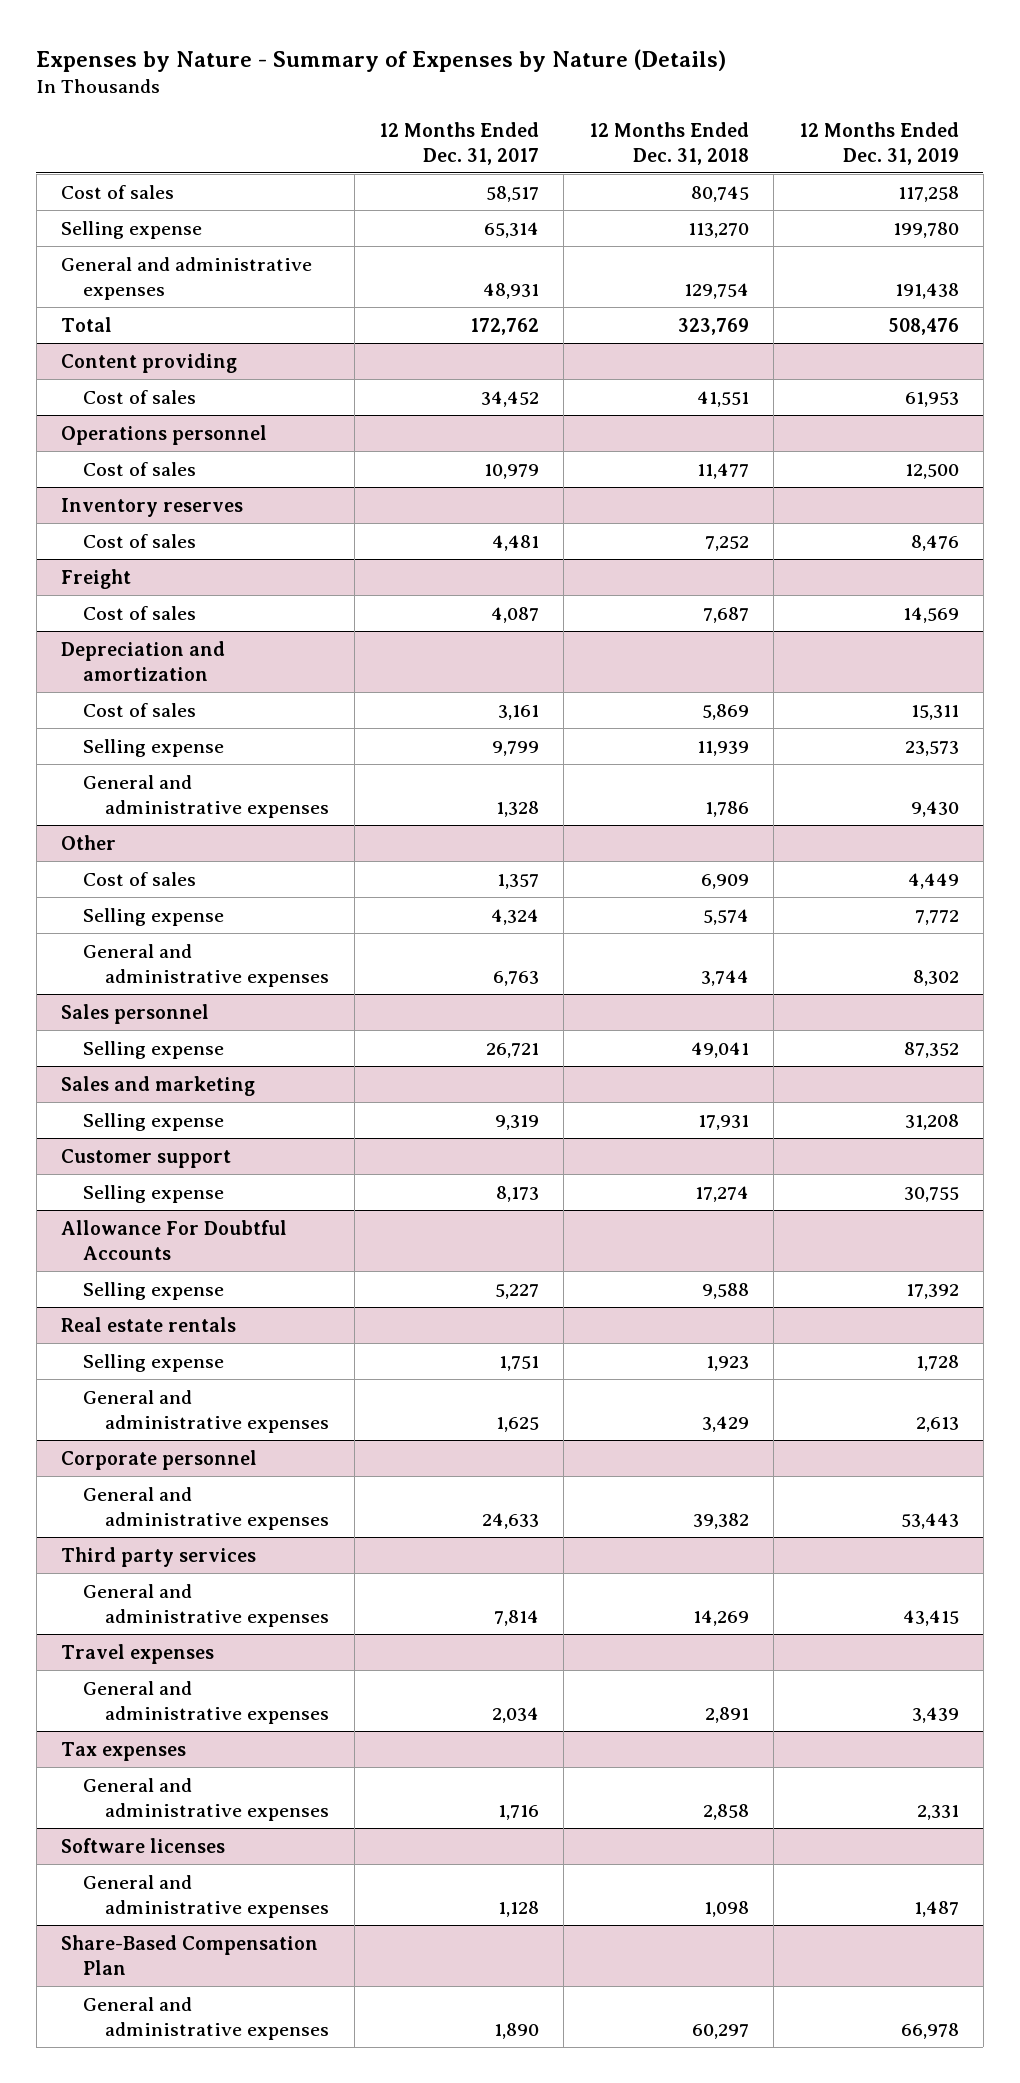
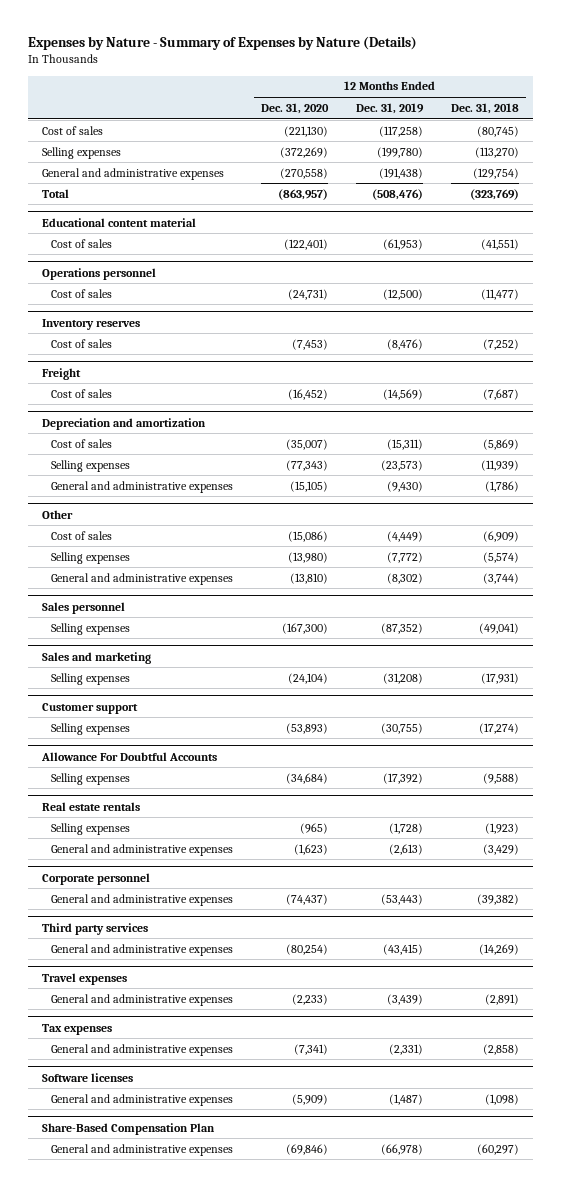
[379,121,540,165] 12 Months Ended Dec. 31, 2017 -> none
none -> [261,102,330,114] Dec. 31, 2020
[61,352,238,373] Content providing -> none
[690,185,749,202] 80,745 -> [477,125,520,137] (80,745)
[897,185,959,202] 117,258 -> [379,125,424,137] (117,258)
[61,220,203,239] Selling expense -> [41,146,121,159] Selling expenses
[687,222,749,238] 113,270 -> [475,146,520,158] (113,270)
[892,221,959,238] 199,780 -> [377,146,424,158] (199,780)
[683,282,749,299] 129,754 -> [473,167,520,179] (129,754)
[894,282,959,299] 191,438 -> [379,167,424,179] (191,438)
[677,317,749,335] 323,769 -> [470,188,520,200] (323,769)
[887,317,959,335] 508,476 -> [372,188,424,200] (508,476)
none -> [41,217,196,227] Educational content material
[696,390,749,407] 41,551 -> [481,238,520,250] (41,551)
[904,391,959,407] 61,953 -> [383,238,424,250] (61,953)
[696,462,749,479] 11,477 -> [481,288,520,300] (11,477)
[904,463,959,479] 12,500 -> [383,288,424,300] (12,500)
[704,535,749,551] 7,252 -> [483,338,520,350] (7,252)
[910,534,959,551] 8,476 -> [387,338,424,350] (8,476)
[702,606,749,623] 7,687 -> [483,388,520,400] (7,687)
[902,606,959,623] 14,569 -> [383,388,424,400] (14,569)
[701,703,749,720] 5,869 -> [483,438,520,450] (5,869)
[910,704,959,720] 15,311 -> [387,438,424,450] (15,311)
[83,738,225,757] Selling expense -> [51,459,131,472] Selling expenses
[696,740,749,756] 11,939 -> [481,459,520,471] (11,939)
[904,740,959,756] 23,573 -> [381,459,424,471] (23,573)
[704,800,749,817] 1,786 -> [485,480,520,492] (1,786)
[910,800,959,817] 9,430 -> [387,480,424,492] (9,430)
[700,873,749,889] 6,909 -> [483,530,520,542] (6,909)
[907,872,959,889] 4,449 -> [387,530,424,542] (4,449)
[83,907,225,926] Selling expense -> [51,551,131,564] Selling expenses
[702,908,749,925] 5,574 -> [483,551,520,563] (5,574)
[914,909,959,925] 7,772 -> [387,551,424,563] (7,772)
[700,969,749,986] 3,744 -> [483,572,520,584] (3,744)
[912,969,959,986] 8,302 -> [387,572,424,584] (8,302)
[83,1040,225,1059] Selling expense -> [51,622,131,635] Selling expenses
[690,1041,749,1058] 49,041 -> [479,622,520,634] (49,041)
[903,1041,959,1058] 87,352 -> [381,622,424,634] (87,352)
[83,1112,225,1131] Selling expense -> [51,672,131,685] Selling expenses
[697,1114,749,1130] 17,931 -> [481,672,520,684] (17,931)
[904,1113,959,1130] 31,208 -> [383,672,424,684] (31,208)
[83,1184,225,1203] Selling expense -> [51,722,131,735] Selling expenses
[694,1185,749,1202] 17,274 -> [479,722,520,734] (17,274)
[903,1186,959,1202] 30,755 -> [381,722,424,734] (30,755)
[83,1281,225,1300] Selling expense -> [51,772,131,785] Selling expenses
[701,1282,749,1299] 9,588 -> [483,772,520,784] (9,588)
[905,1283,959,1299] 17,392 -> [383,772,424,784] (17,392)
[83,1353,225,1372] Selling expense -> [51,822,131,835] Selling expenses
[705,1355,749,1371] 1,923 -> [485,822,520,834] (1,923)
[915,1354,959,1371] 1,728 -> [389,822,424,834] (1,728)
[701,1415,749,1432] 3,429 -> [483,843,520,855] (3,429)
[915,1416,959,1432] 2,613 -> [389,843,424,855] (2,613)
[692,1512,749,1529] 39,382 -> [477,893,520,905] (39,382)
[900,1512,959,1529] 53,443 -> [381,893,424,905] (53,443)
[692,1609,749,1626] 14,269 -> [479,943,520,955] (14,269)
[902,1609,959,1626] 43,415 -> [383,943,424,955] (43,415)
[704,1706,749,1723] 2,891 -> [485,993,520,1005] (2,891)
[911,1706,959,1723] 3,439 -> [387,993,424,1005] (3,439)
[702,1803,749,1820] 2,858 -> [483,1043,520,1055] (2,858)
[916,1804,959,1820] 2,331 -> [389,1043,424,1055] (2,331)
[703,1900,749,1917] 1,098 -> [485,1093,520,1105] (1,098)
[913,1900,959,1917] 1,487 -> [389,1093,424,1105] (1,487)
[691,2023,749,2039] 60,297 -> [477,1143,520,1155] (60,297)
[900,2022,959,2039] 66,978 -> [381,1143,424,1155] (66,978)

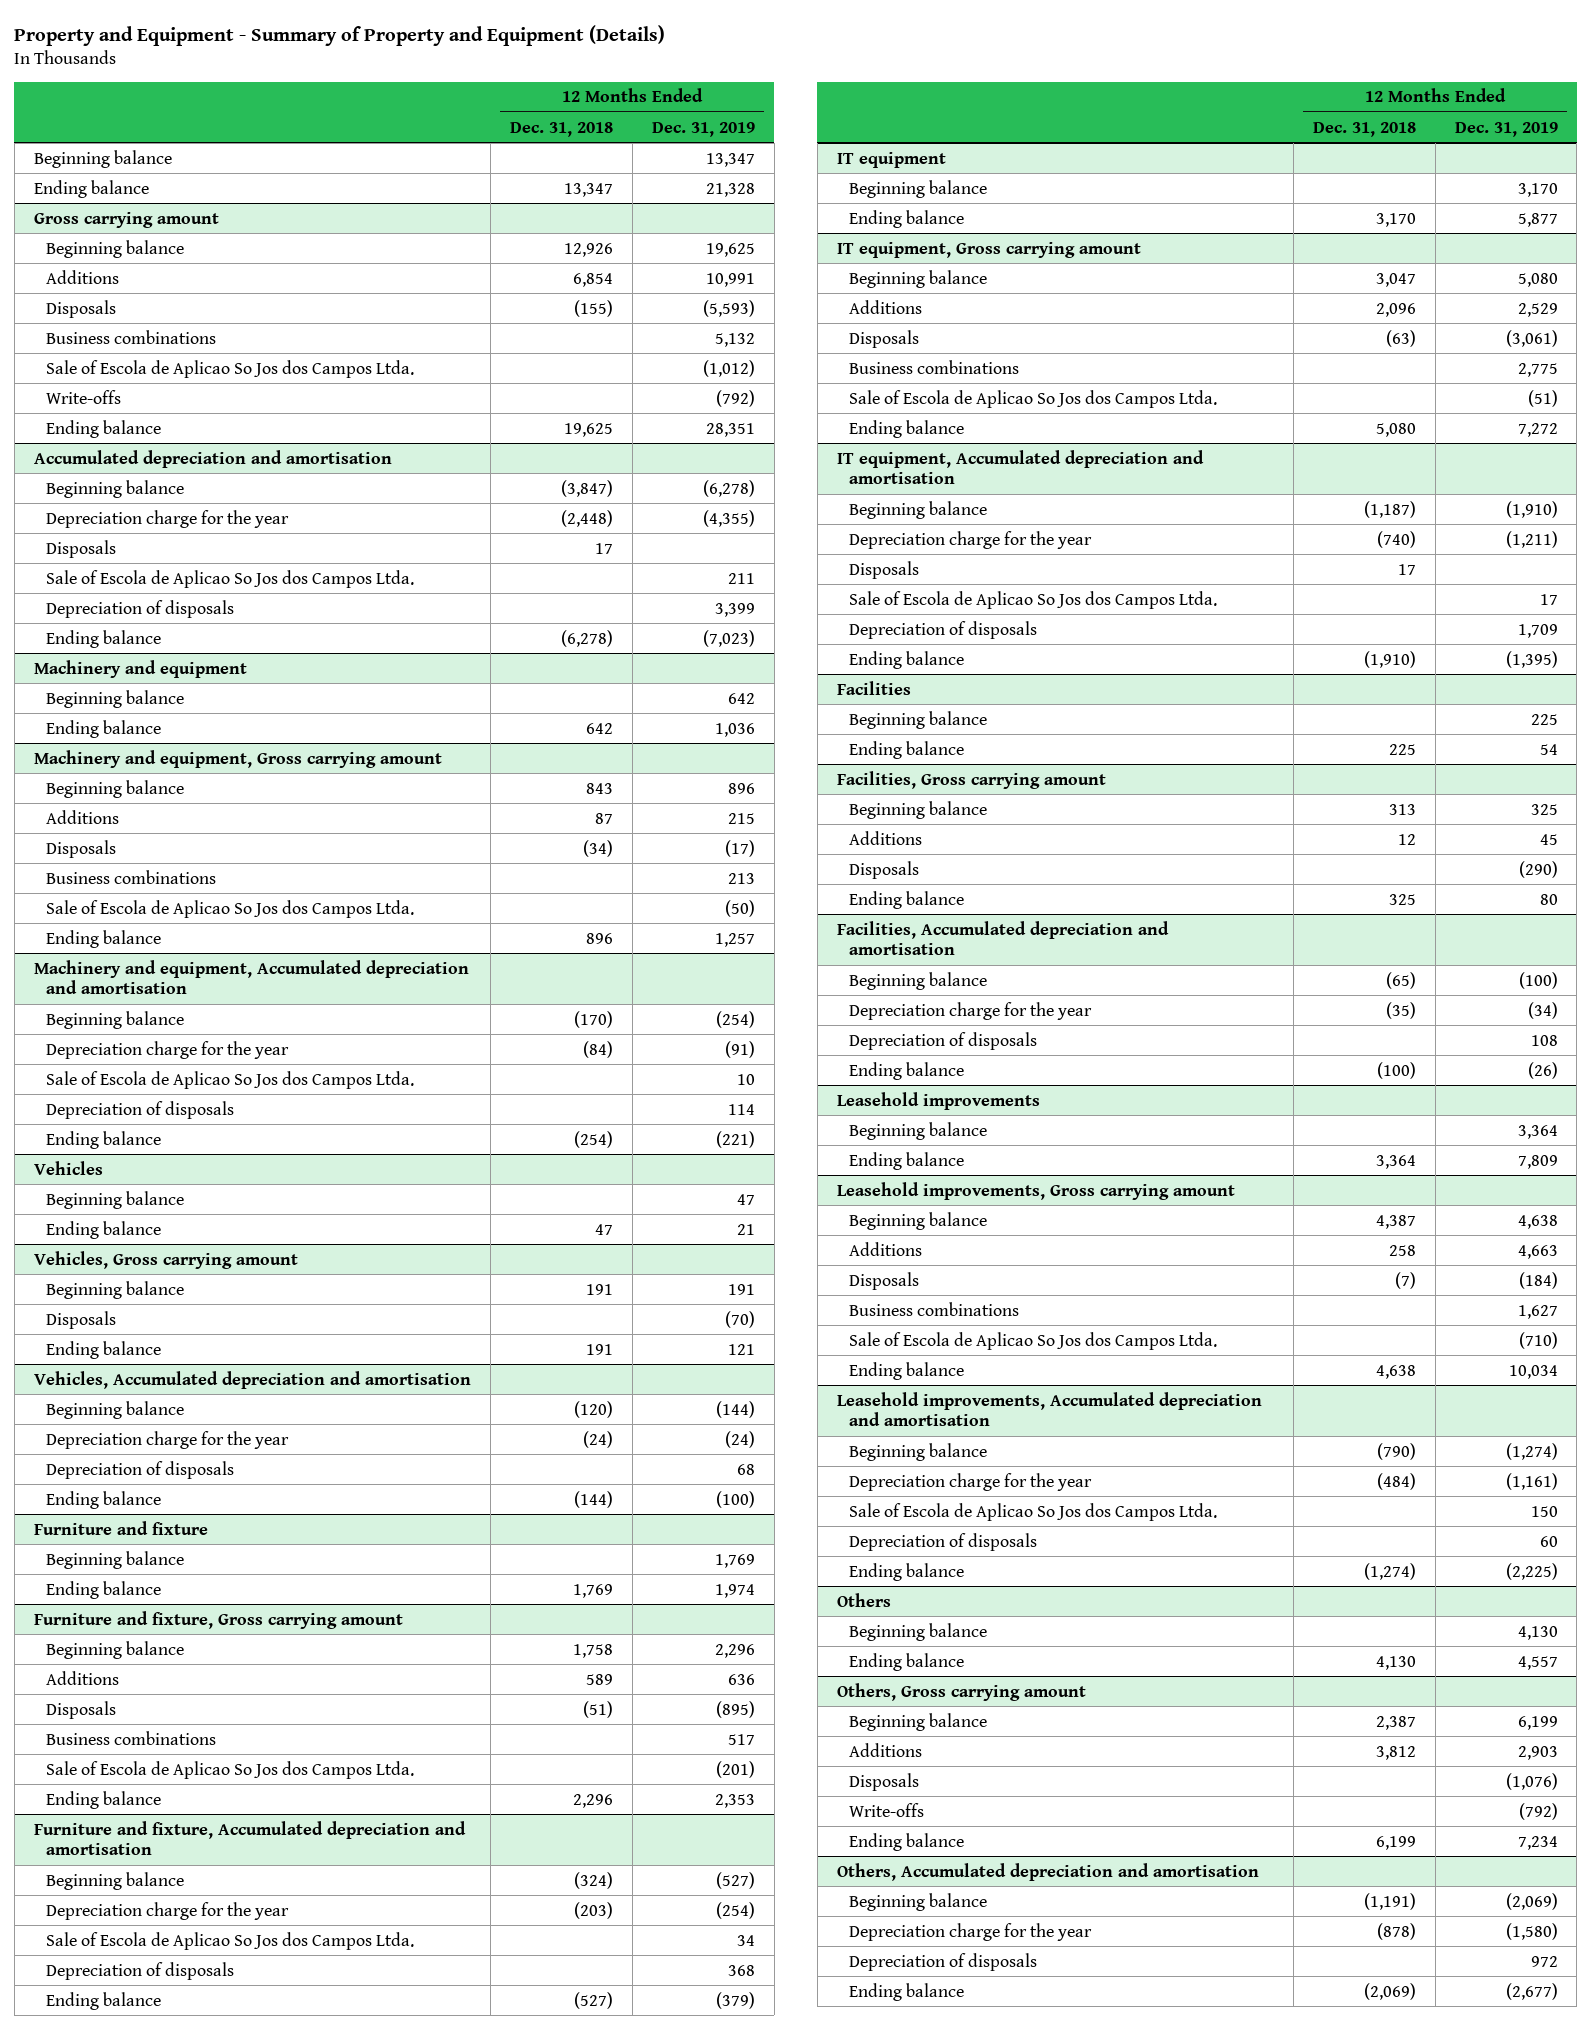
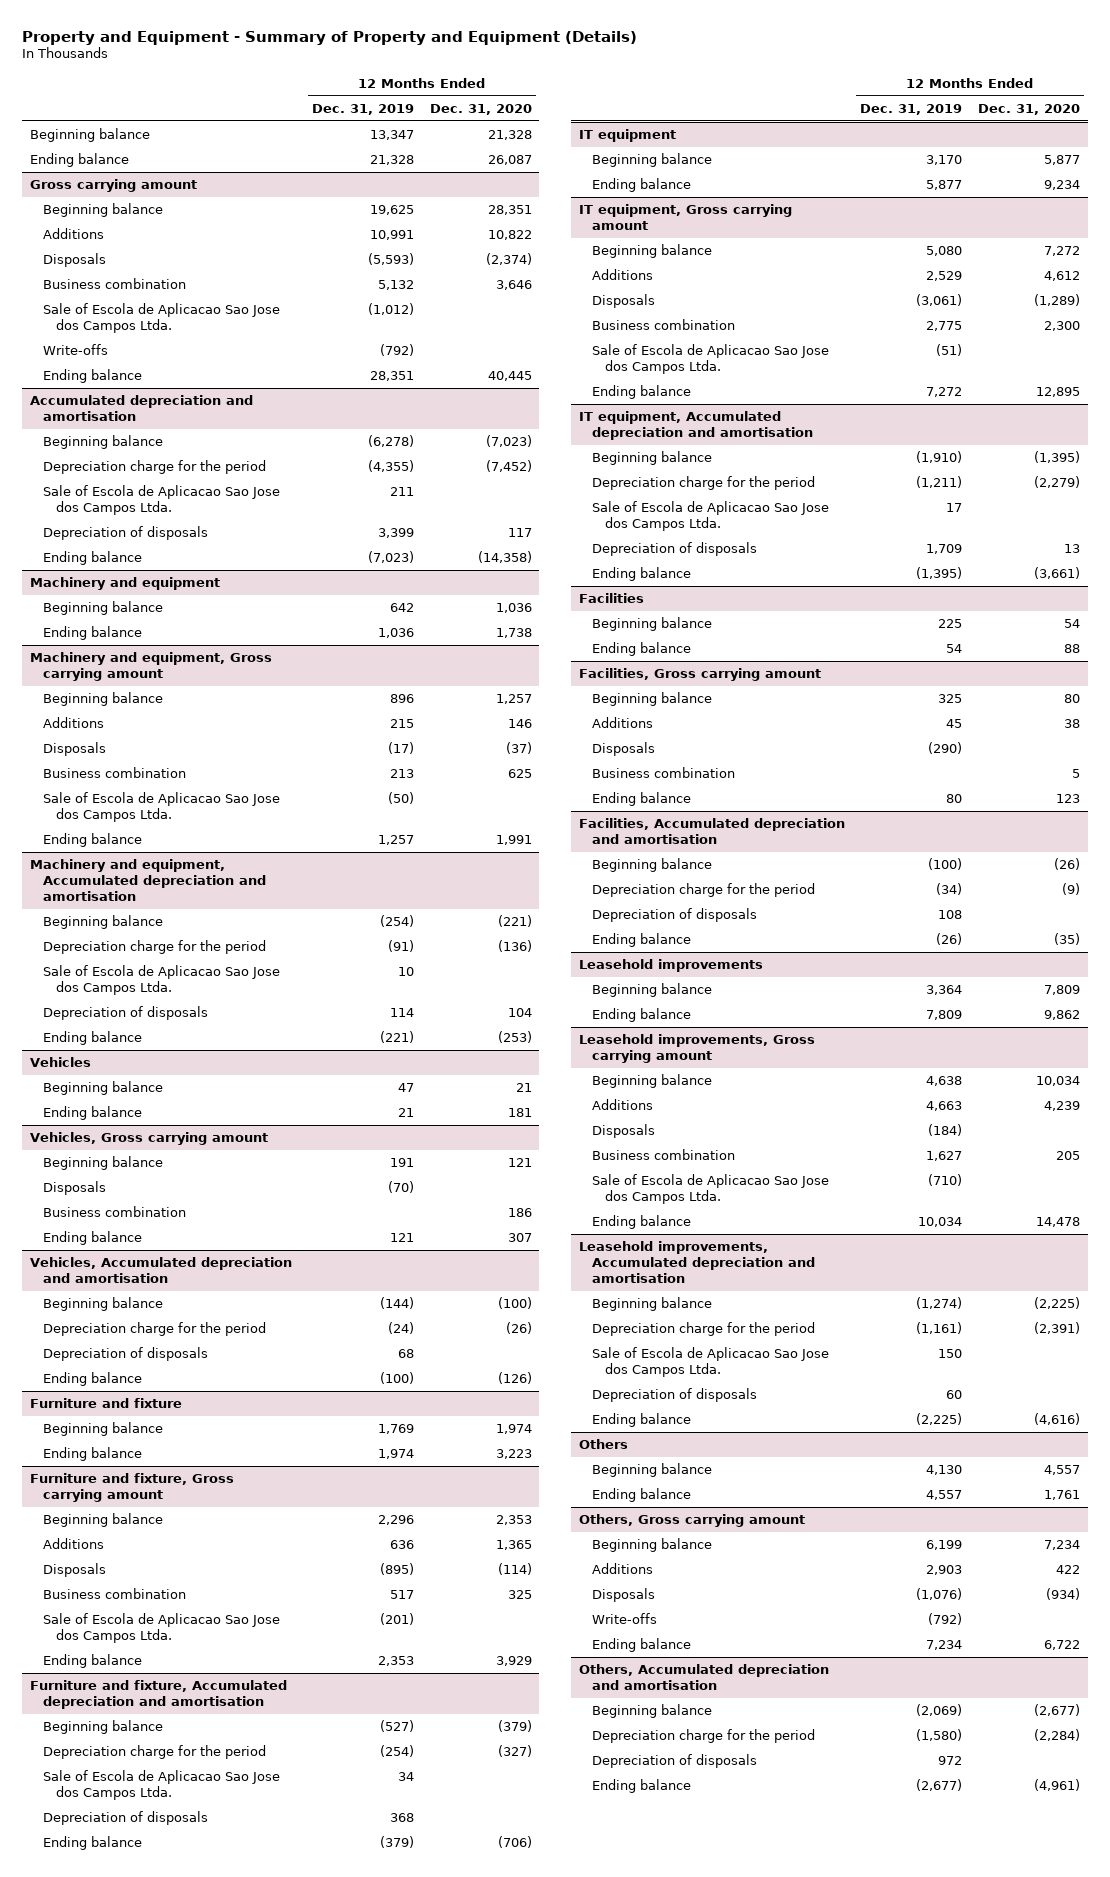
[509,121,613,137] Dec. 31, 2018 -> none
none -> [429,103,532,115] Dec. 31, 2020
[45,329,216,344] Business combinations -> [43,278,187,290] Business combination
[45,359,414,378] Sale of Escola de Aplicao So Jos dos Campos Ltda. -> [43,303,281,334] Sale of Escola de Aplicacao Sao Jose dos Campos Ltda.
[45,539,116,558] Disposals -> none
[45,509,289,528] Depreciation charge for the year -> [43,460,267,475] Depreciation charge for the period
[45,569,414,588] Sale of Escola de Aplicao So Jos dos Campos Ltda. -> [43,485,281,516] Sale of Escola de Aplicacao Sao Jose dos Campos Ltda.
[45,869,216,884] Business combinations -> [43,767,187,779] Business combination
[45,899,414,918] Sale of Escola de Aplicao So Jos dos Campos Ltda. -> [43,792,281,823] Sale of Escola de Aplicacao Sao Jose dos Campos Ltda.
[45,1040,289,1059] Depreciation charge for the year -> [43,940,267,955] Depreciation charge for the period
[45,1070,414,1089] Sale of Escola de Aplicao So Jos dos Campos Ltda. -> [43,965,281,996] Sale of Escola de Aplicacao Sao Jose dos Campos Ltda.
none -> [43,1206,187,1218] Business combination
[45,1430,289,1449] Depreciation charge for the year -> [43,1322,267,1337] Depreciation charge for the period
[45,1730,216,1745] Business combinations -> [43,1588,187,1600] Business combination
[45,1760,414,1779] Sale of Escola de Aplicao So Jos dos Campos Ltda. -> [43,1613,281,1644] Sale of Escola de Aplicacao Sao Jose dos Campos Ltda.
[45,1901,289,1920] Depreciation charge for the year -> [43,1745,267,1760] Depreciation charge for the period
[45,1931,414,1950] Sale of Escola de Aplicao So Jos dos Campos Ltda. -> [43,1770,281,1801] Sale of Escola de Aplicacao Sao Jose dos Campos Ltda.
[848,359,1019,374] Business combinations -> [591,319,735,331] Business combination
[848,389,1217,408] Sale of Escola de Aplicao So Jos dos Campos Ltda. -> [591,344,829,375] Sale of Escola de Aplicacao Sao Jose dos Campos Ltda.
[848,560,919,579] Disposals -> none
[848,530,1092,549] Depreciation charge for the year -> [591,476,815,491] Depreciation charge for the period
[848,590,1217,609] Sale of Escola de Aplicao So Jos dos Campos Ltda. -> [591,501,829,532] Sale of Escola de Aplicacao Sao Jose dos Campos Ltda.
none -> [591,767,735,779] Business combination
[848,1001,1092,1020] Depreciation charge for the year -> [591,883,815,898] Depreciation charge for the period
[848,1301,1019,1316] Business combinations -> [591,1149,735,1161] Business combination
[848,1331,1217,1350] Sale of Escola de Aplicao So Jos dos Campos Ltda. -> [591,1174,829,1205] Sale of Escola de Aplicacao Sao Jose dos Campos Ltda.
[848,1472,1092,1491] Depreciation charge for the year -> [591,1322,815,1337] Depreciation charge for the period
[848,1502,1217,1521] Sale of Escola de Aplicao So Jos dos Campos Ltda. -> [591,1347,829,1378] Sale of Escola de Aplicacao Sao Jose dos Campos Ltda.
[848,1922,1092,1941] Depreciation charge for the year -> [591,1729,815,1744] Depreciation charge for the period

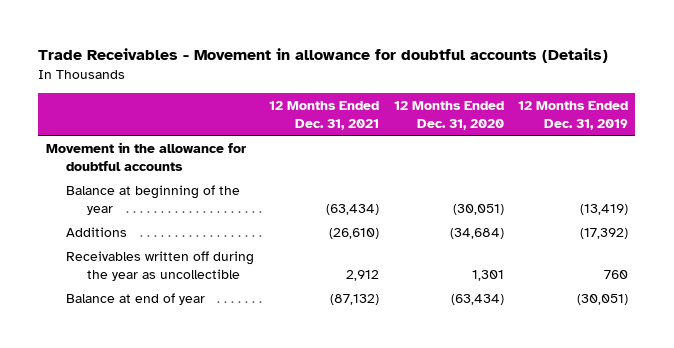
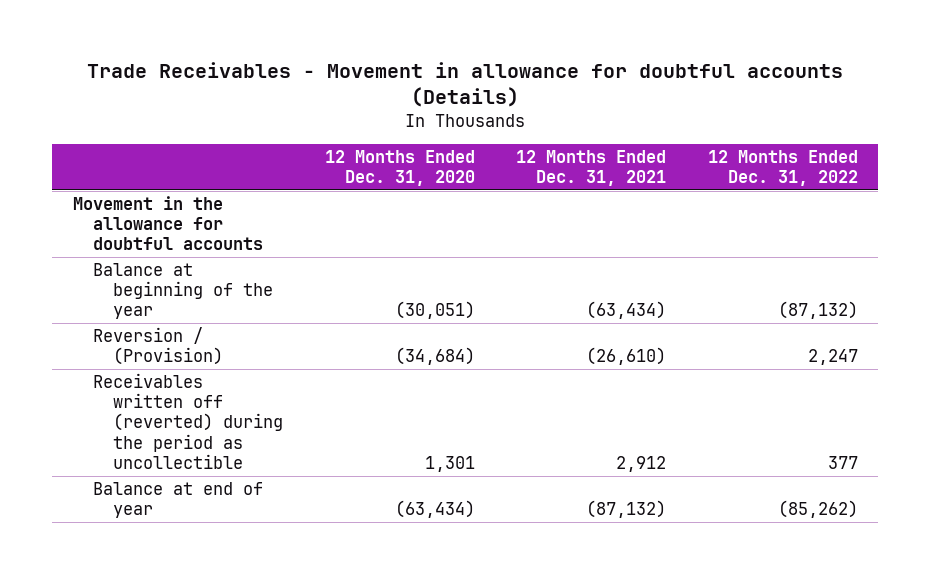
[518,100,629,130] 12 Months Ended Dec. 31, 2019 -> none
none -> [707,149,858,186] 12 Months Ended Dec. 31, 2022
[66,226,128,237] Additions -> [92,327,224,366] Reversion / (Provision)
[66,250,255,281] Receivables written off during the year as uncollectible -> [92,373,284,469] Receivables written off (reverted) during the period as uncollectible

